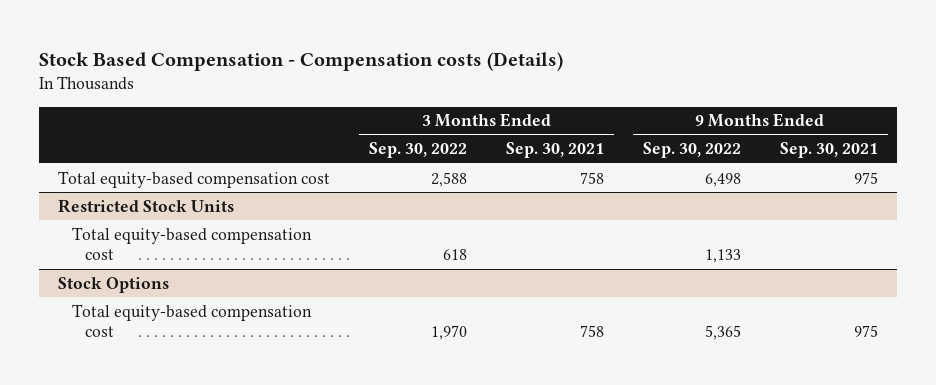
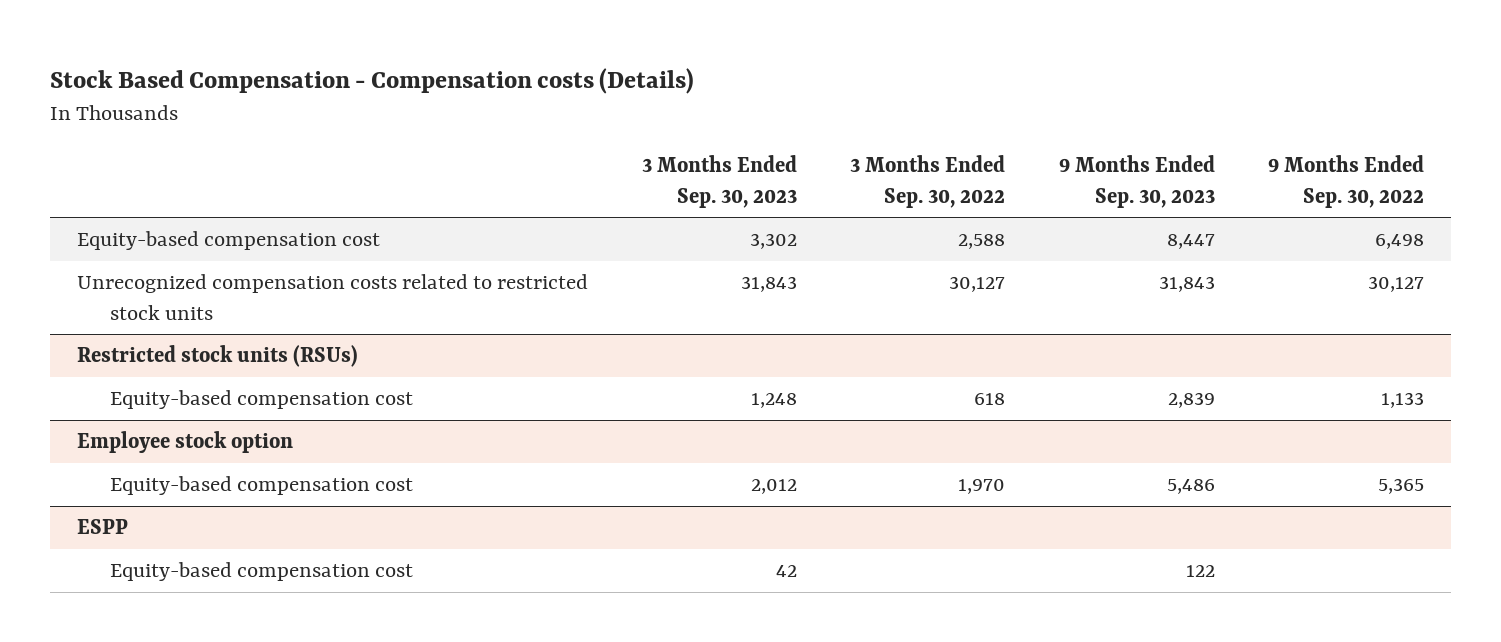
[506,142,605,159] Sep. 30, 2021 -> none
[779,142,878,159] Sep. 30, 2021 -> none
none -> [641,155,797,209] 3 Months Ended Sep. 30, 2023
none -> [1058,155,1215,209] 9 Months Ended Sep. 30, 2023
[58,170,331,188] Total equity-based compensation cost -> [77,231,381,251] Equity-based compensation cost
none -> [77,274,589,320] Unrecognized compensation costs related to restricted stock units
[58,198,235,213] Restricted Stock Units -> [77,345,359,368] Restricted stock units (RSUs)
[71,226,312,261] Total equity-based compensation cost -> [109,390,413,410] Equity-based compensation cost
[58,276,170,293] Stock Options -> [77,431,294,454] Employee stock option
[71,303,312,338] Total equity-based compensation cost -> [109,476,413,496] Equity-based compensation cost
none -> [77,519,129,535] ESPP
none -> [109,562,413,582] Equity-based compensation cost

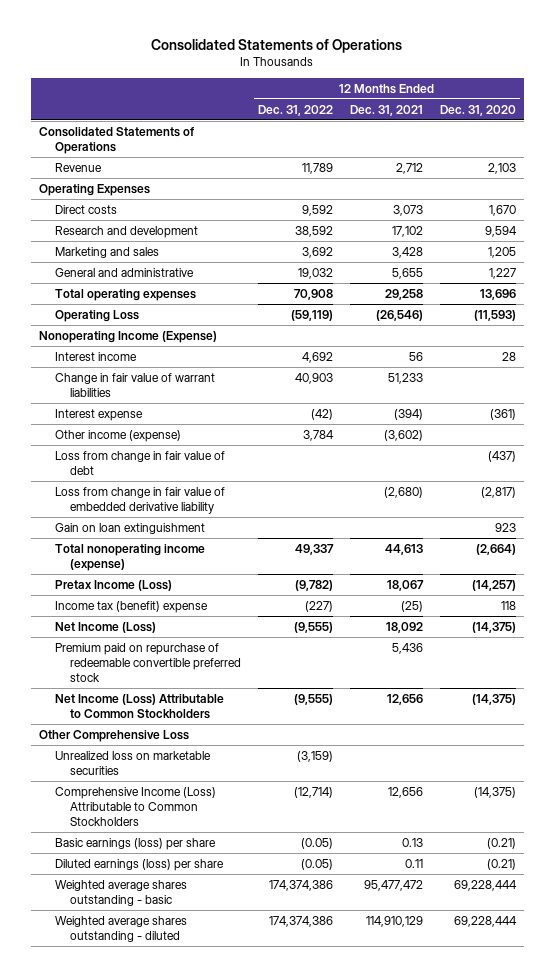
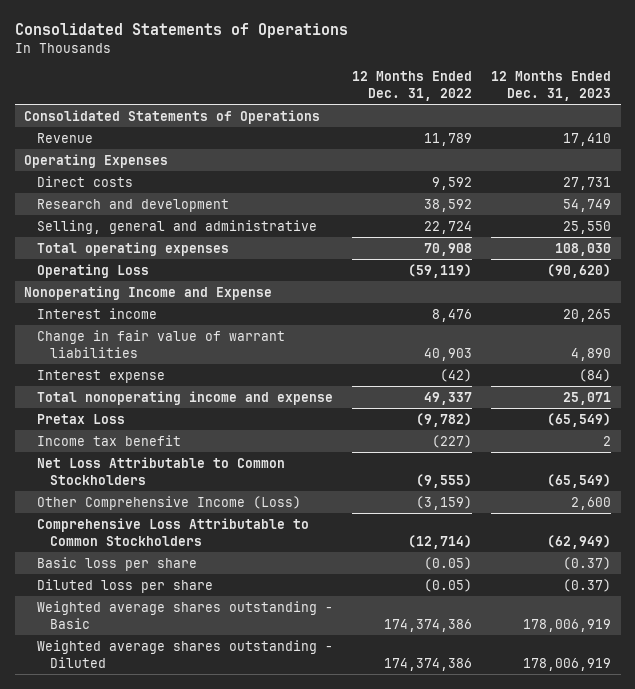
[349,104,423,116] Dec. 31, 2021 -> none
[439,104,516,116] Dec. 31, 2020 -> none
none -> [491,71,612,102] 12 Months Ended Dec. 31, 2023
[54,246,159,258] Marketing and sales -> none
[54,267,194,277] General and administrative -> [37,219,318,234] Selling, general and administrative
[298,267,334,279] 19,032 -> [424,220,473,234] 22,724
[39,330,218,343] Nonoperating Income (Expense) -> [24,285,273,300] Nonoperating Income and Expense
[302,351,334,363] 4,692 -> [432,308,473,322] 8,476
[54,429,181,442] Other income (expense) -> none
[54,450,225,475] Loss from change in fair value of debt -> none
[54,486,225,514] Loss from change in fair value of embedded derivative liability -> none
[54,522,205,534] Gain on loan extinguishment -> none
[54,621,156,633] Net Income (Loss) -> none
[54,642,242,682] Premium paid on repurchase of redeemable convertible preferred stock -> none
[39,729,190,742] Other Comprehensive Loss -> none
[54,543,205,571] Total nonoperating income (expense) -> [37,390,334,405] Total nonoperating income and expense
[54,579,172,591] Pretax Income (Loss) -> [37,413,126,424] Pretax Loss
[54,600,208,613] Income tax (benefit) expense -> [37,434,182,446] Income tax benefit
[54,693,224,719] Net Income (Loss) Attributable to Common Stockholders -> [37,456,286,485] Net Loss Attributable to Common Stockholders
[54,750,211,775] Unrealized loss on marketable securities -> [37,495,302,510] Other Comprehensive Income (Loss)
[54,786,216,826] Comprehensive Income (Loss) Attributable to Common Stockholders -> [37,517,310,546] Comprehensive Loss Attributable to Common Stockholders
[54,837,216,850] Basic earnings (loss) per share -> [37,556,198,571] Basic loss per share
[54,858,224,871] Diluted earnings (loss) per share -> [37,578,214,593] Diluted loss per share
[54,879,187,906] Weighted average shares outstanding - basic -> [37,600,334,629] Weighted average shares outstanding - Basic
[54,915,187,942] Weighted average shares outstanding - diluted -> [37,639,334,668] Weighted average shares outstanding - Diluted

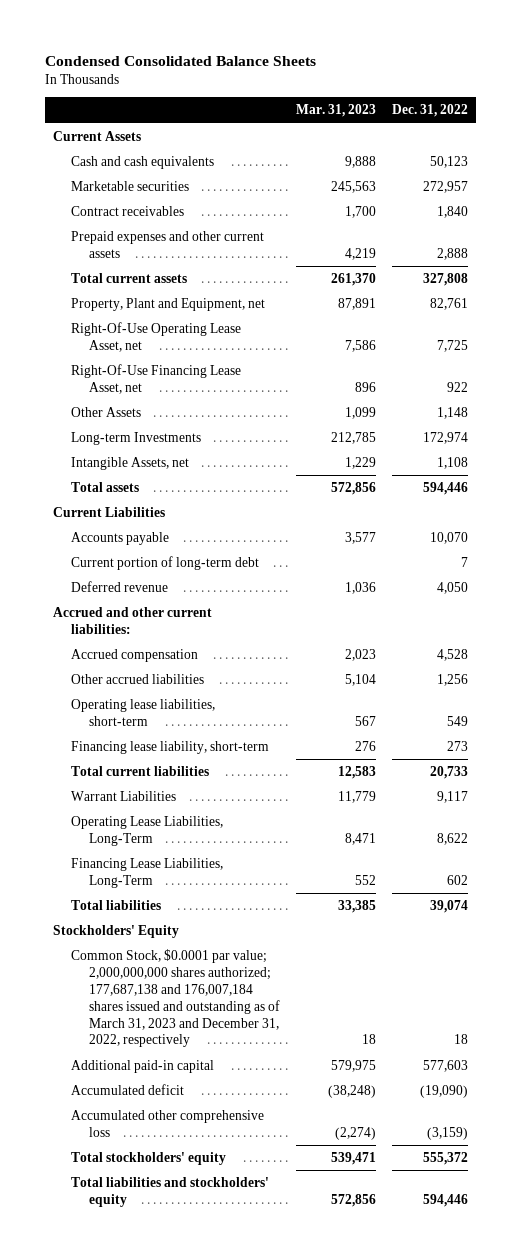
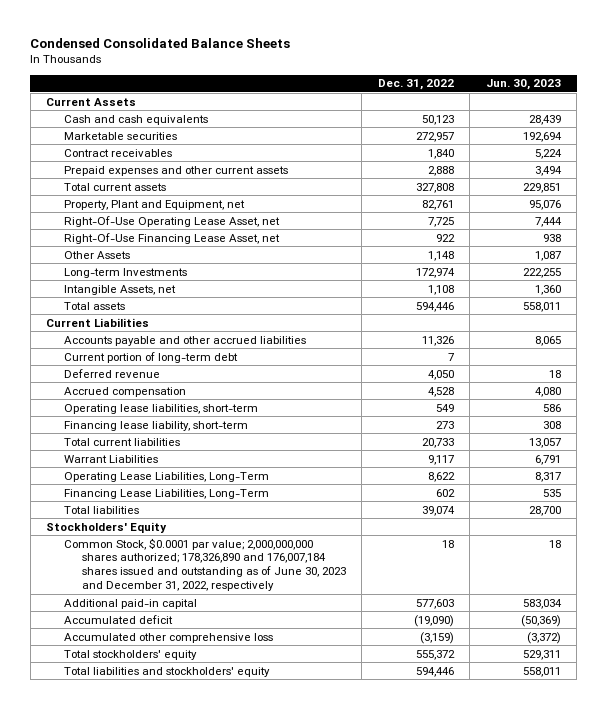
[295,104,376,118] Mar. 31, 2023 -> none
none -> [485,79,561,91] Jun. 30, 2023
[70,531,169,545] Accounts payable -> none
none -> [64,335,307,346] Accounts payable and other accrued liabilities
[52,606,212,634] Accrued and other current liabilities: -> none
[70,673,204,684] Other accrued liabilities -> none
[70,948,280,1048] Common Stock, $0.0001 par value; 2,000,000,000 shares authorized; 177,687,138 and 176,007,184 shares issued and outstanding as of March 31, 2023 and December 31, 2022, respectively -> [64,537,346,592] Common Stock, $0.0001 par value; 2,000,000,000 shares authorized; 178,326,890 and 176,007,184 shares issued and outstanding as of June 30, 2023 and December 31, 2022, respectively

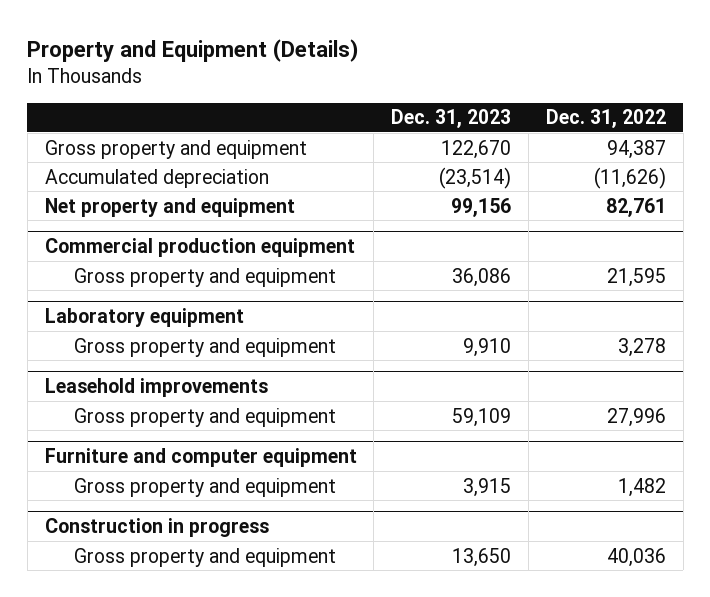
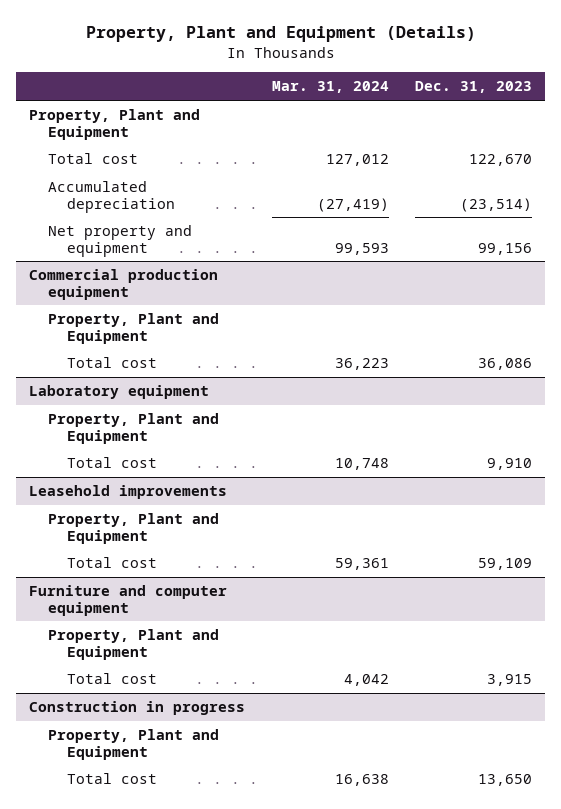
[27,39,360,63] Property and Equipment (Details) -> [85,26,476,43] Property, Plant and Equipment (Details)
[545,109,666,129] Dec. 31, 2022 -> none
none -> [271,81,389,94] Mar. 31, 2024
none -> [29,109,201,140] Property, Plant and Equipment
[44,139,307,159] Gross property and equipment -> [48,153,139,165] Total cost
none -> [48,313,220,344] Property, Plant and Equipment
[74,267,337,287] Gross property and equipment -> [67,357,158,369] Total cost
none -> [48,413,220,444] Property, Plant and Equipment
[74,337,337,357] Gross property and equipment -> [67,457,158,469] Total cost
none -> [48,513,220,544] Property, Plant and Equipment
[74,407,337,427] Gross property and equipment -> [67,557,158,569] Total cost
none -> [48,629,220,660] Property, Plant and Equipment
[74,477,337,497] Gross property and equipment -> [67,673,158,685] Total cost
none -> [48,729,220,760] Property, Plant and Equipment
[74,547,337,567] Gross property and equipment -> [67,773,158,785] Total cost

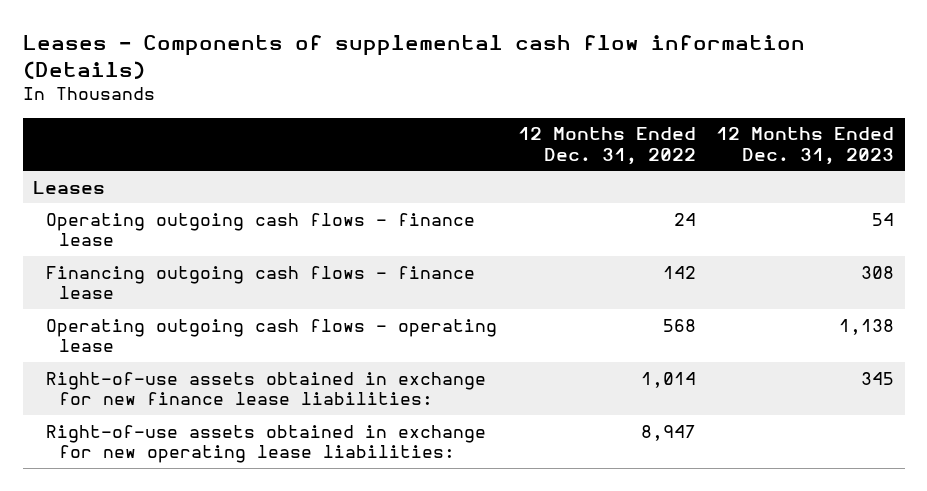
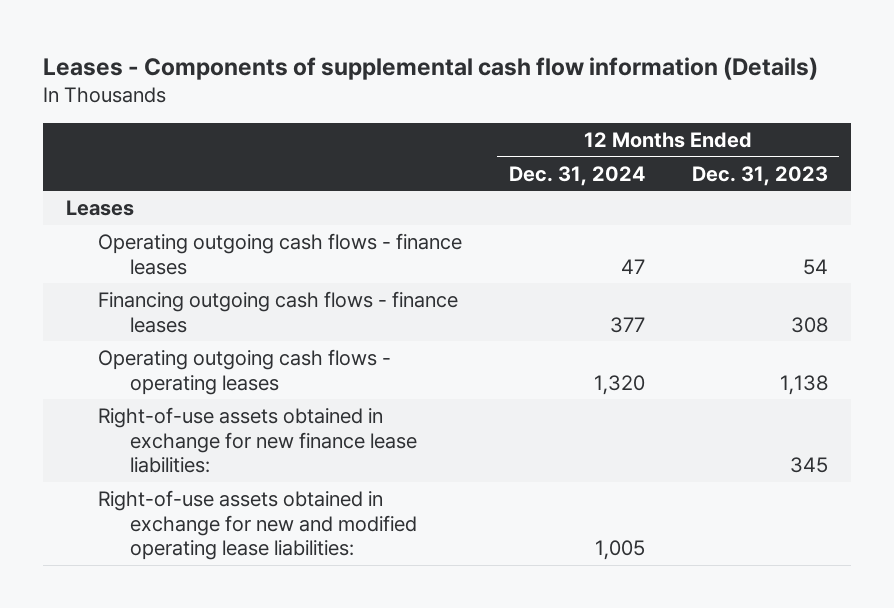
[517,127,696,165] 12 Months Ended Dec. 31, 2022 -> none
none -> [508,165,645,186] Dec. 31, 2024
[45,212,475,247] Operating outgoing cash flows - finance lease -> [98,233,463,275] Operating outgoing cash flows - finance leases
[45,265,475,300] Financing outgoing cash flows - finance lease -> [98,291,459,333] Financing outgoing cash flows - finance leases
[45,318,497,353] Operating outgoing cash flows - operating lease -> [98,349,392,395] Operating outgoing cash flows - operating leases
[45,424,486,464] Right-of-use assets obtained in exchange for new operating lease liabilities: -> [98,490,418,561] Right-of-use assets obtained in exchange for new and modified operating lease liabilities:

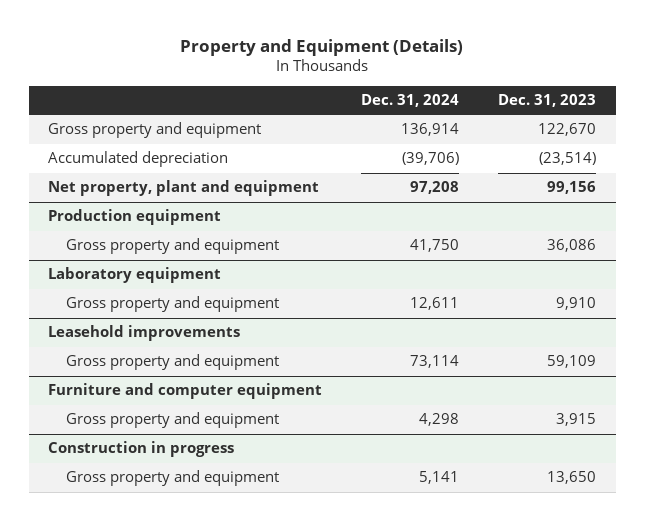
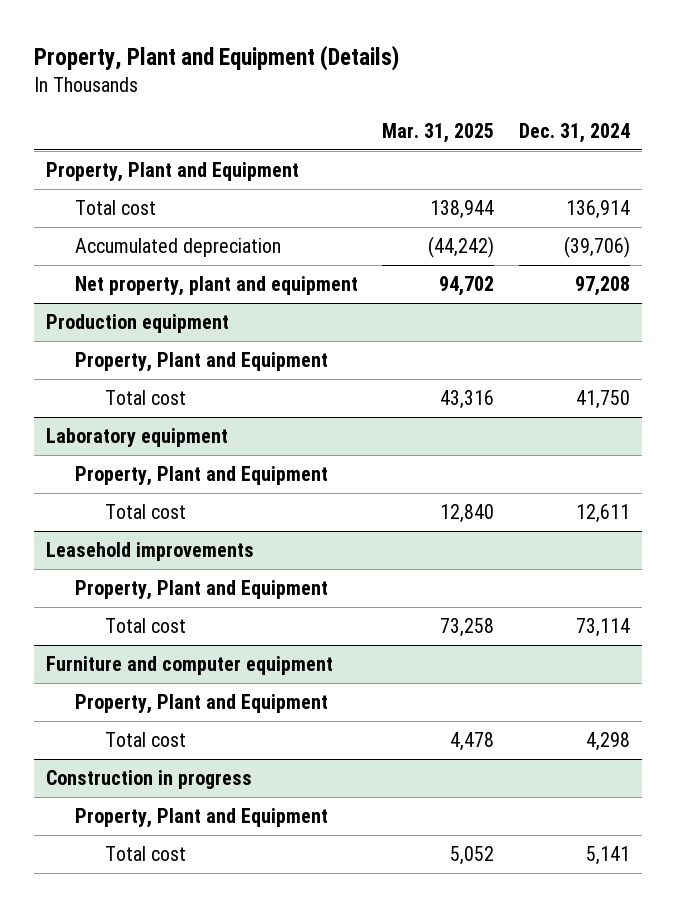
[180,38,464,56] Property and Equipment (Details) -> [33,44,399,71] Property, Plant and Equipment (Details)
[498,94,597,108] Dec. 31, 2023 -> none
none -> [382,122,495,143] Mar. 31, 2025
none -> [45,162,299,183] Property, Plant and Equipment
[48,122,262,139] Gross property and equipment -> [75,200,157,216] Total cost
none -> [75,352,329,373] Property, Plant and Equipment
[66,238,280,255] Gross property and equipment -> [105,390,187,406] Total cost
none -> [75,466,329,487] Property, Plant and Equipment
[66,296,280,313] Gross property and equipment -> [105,504,187,520] Total cost
none -> [75,580,329,601] Property, Plant and Equipment
[66,354,280,371] Gross property and equipment -> [105,618,187,634] Total cost
none -> [75,694,329,715] Property, Plant and Equipment
[66,412,280,429] Gross property and equipment -> [105,732,187,748] Total cost
none -> [75,808,329,829] Property, Plant and Equipment
[66,470,280,487] Gross property and equipment -> [105,846,187,862] Total cost

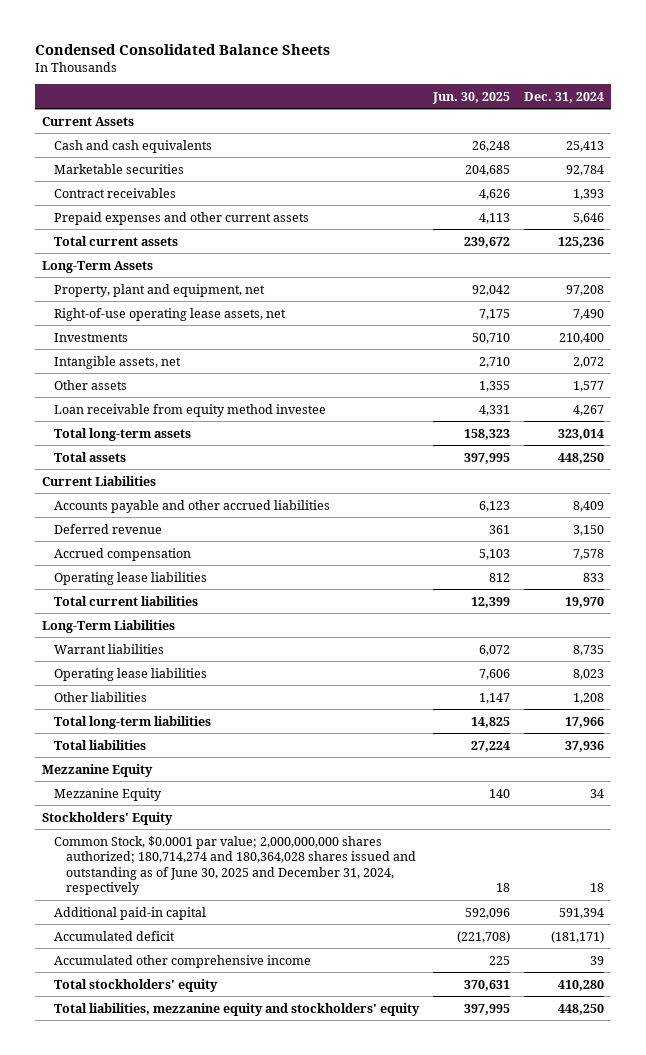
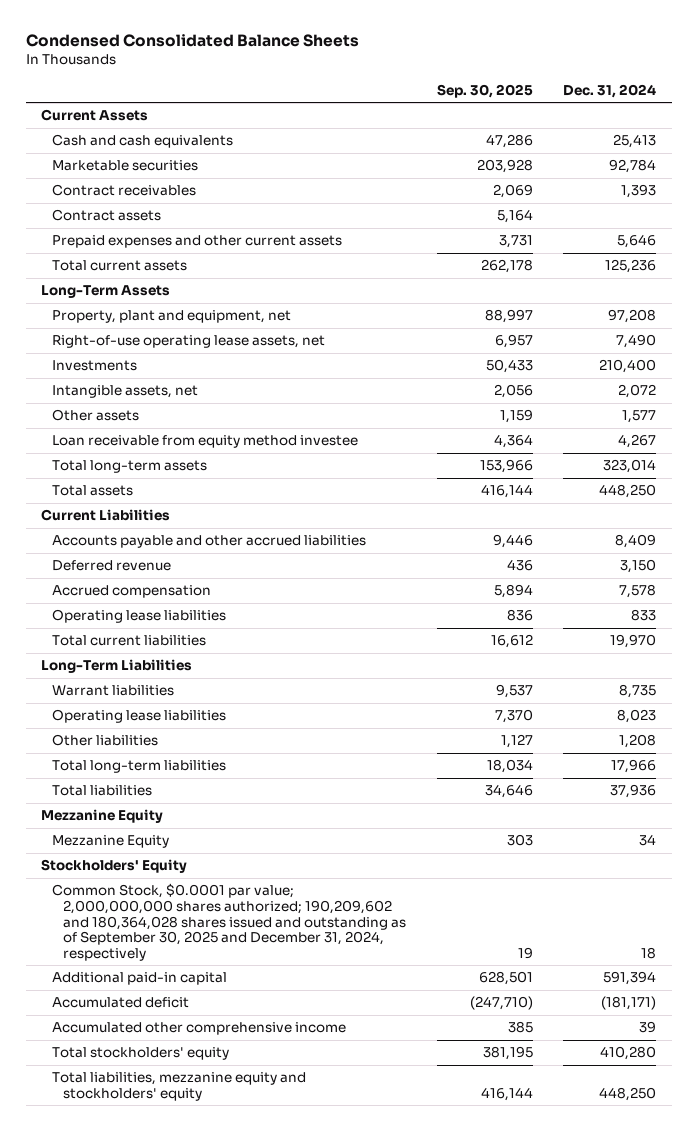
[432,91,511,104] Jun. 30, 2025 -> none
none -> [436,84,533,99] Sep. 30, 2025
none -> [52,209,162,222] Contract assets
[54,835,417,896] Common Stock, $0.0001 par value; 2,000,000,000 shares authorized; 180,714,274 and 180,364,028 shares issued and outstanding as of June 30, 2025 and December 31, 2024, respectively -> [52,883,407,961] Common Stock, $0.0001 par value; 2,000,000,000 shares authorized; 190,209,602 and 180,364,028 shares issued and outstanding as of September 30, 2025 and December 31, 2024, respectively

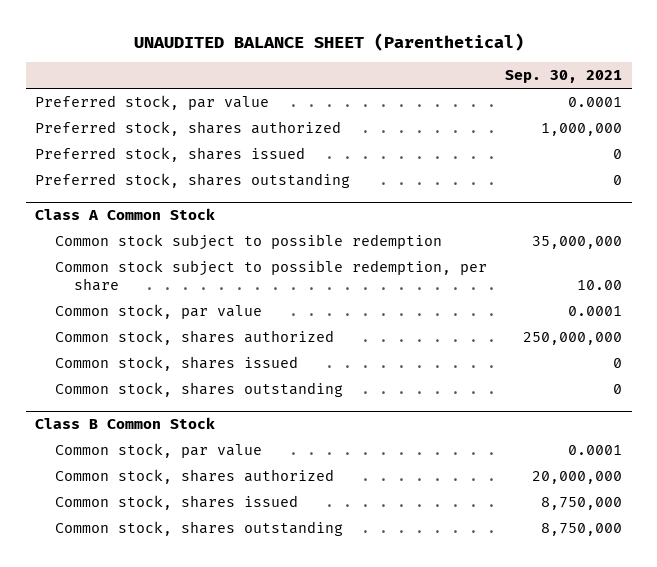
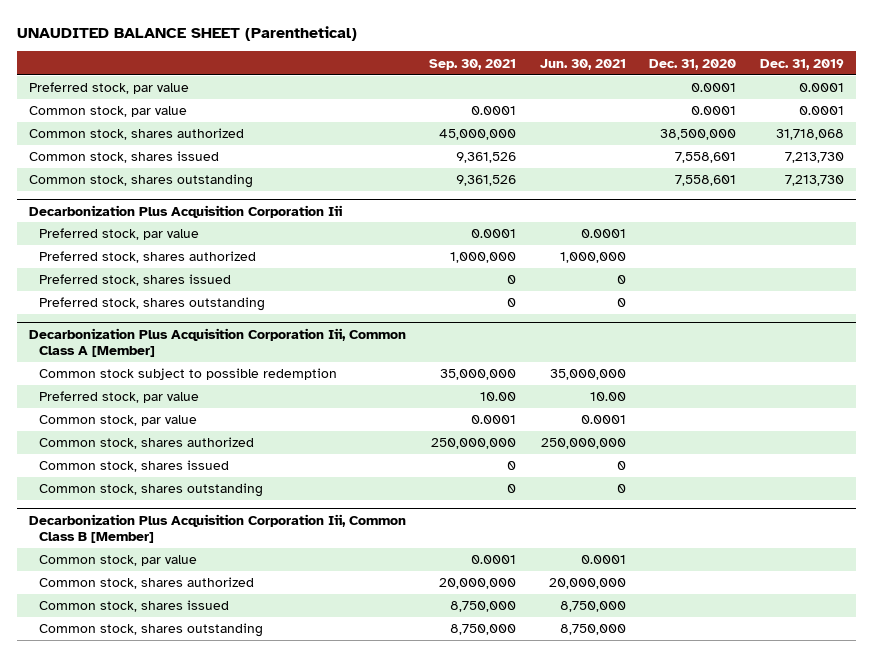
none -> [539,58,626,70] Jun. 30, 2021
none -> [649,58,737,70] Dec. 31, 2020
none -> [760,58,845,70] Dec. 31, 2019
none -> [28,82,189,95] Preferred stock, par value
none -> [28,106,187,118] Common stock, par value
none -> [28,128,244,141] Common stock, shares authorized
none -> [28,151,219,164] Common stock, shares issued
none -> [28,174,253,189] Common stock, shares outstanding
none -> [28,204,342,218] Decarbonization Plus Acquisition Corporation Iii
[34,208,215,221] Class A Common Stock -> none
none -> [28,327,406,358] Decarbonization Plus Acquisition Corporation Iii, Common Class A [Member]
[54,260,487,292] Common stock subject to possible redemption, per share -> [38,391,199,404] Preferred stock, par value
[34,417,215,430] Class B Common Stock -> none
none -> [28,513,406,544] Decarbonization Plus Acquisition Corporation Iii, Common Class B [Member]

